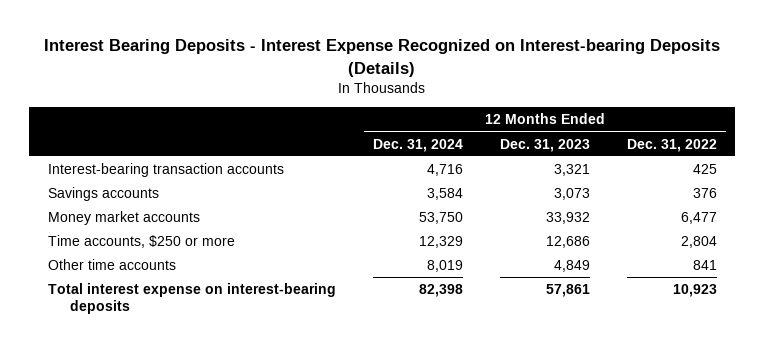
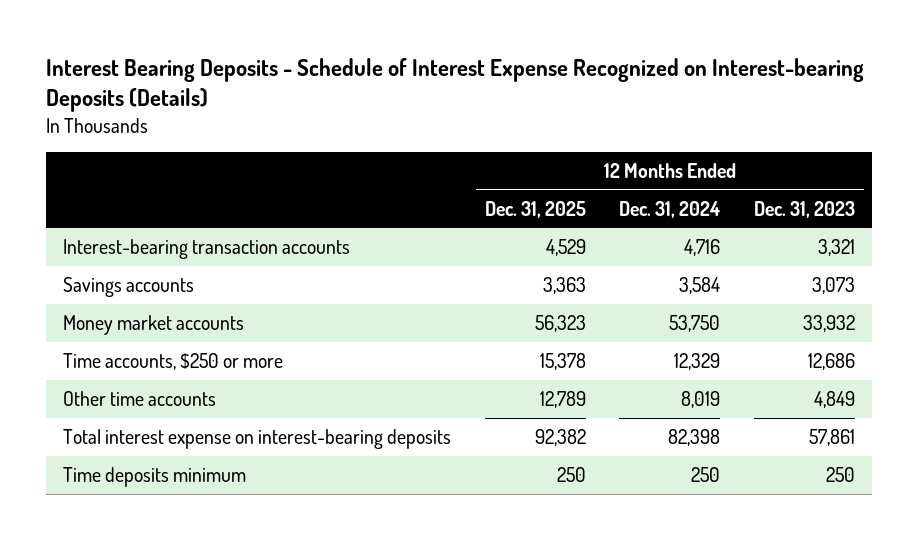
[44,39,721,77] Interest Bearing Deposits - Interest Expense Recognized on Interest-bearing Deposits (Details) -> [45,58,864,113] Interest Bearing Deposits - Schedule of Interest Expense Recognized on Interest-bearing Deposits (Details)
[626,138,717,152] Dec. 31, 2022 -> none
none -> [484,200,586,218] Dec. 31, 2025
none -> [62,466,246,487] Time deposits minimum

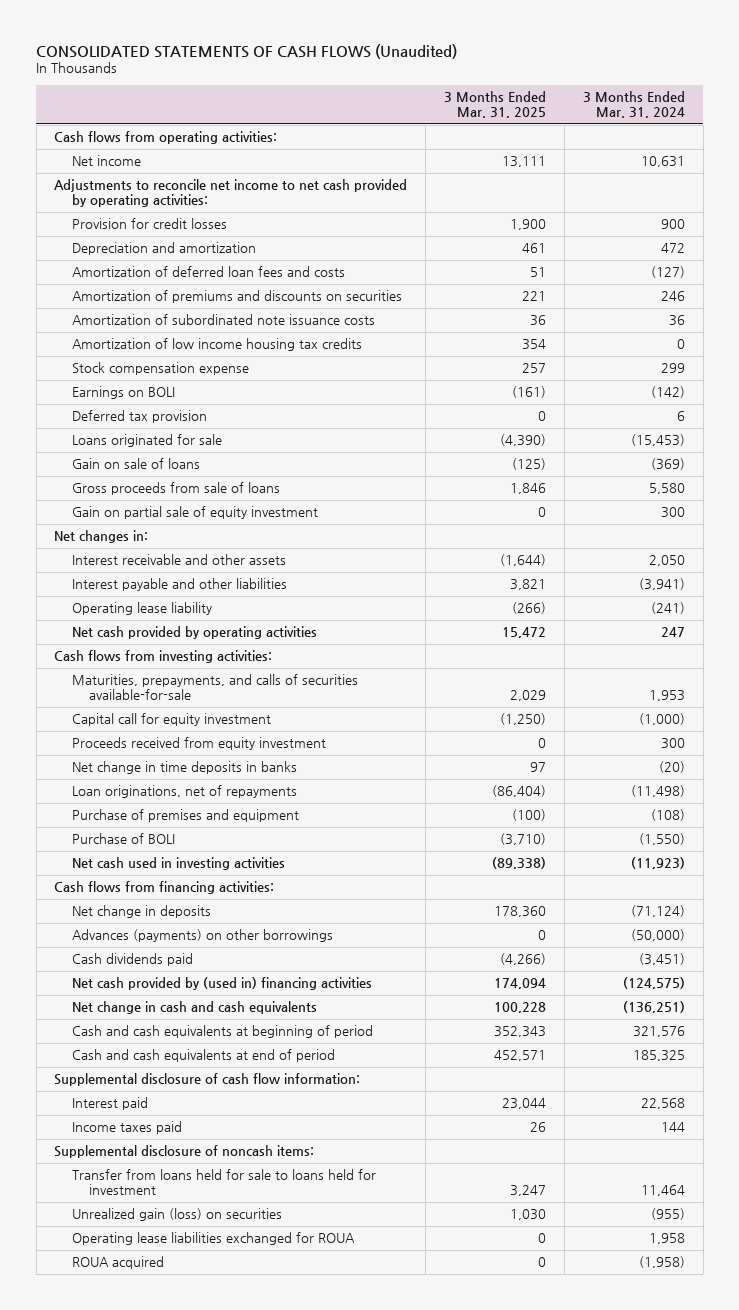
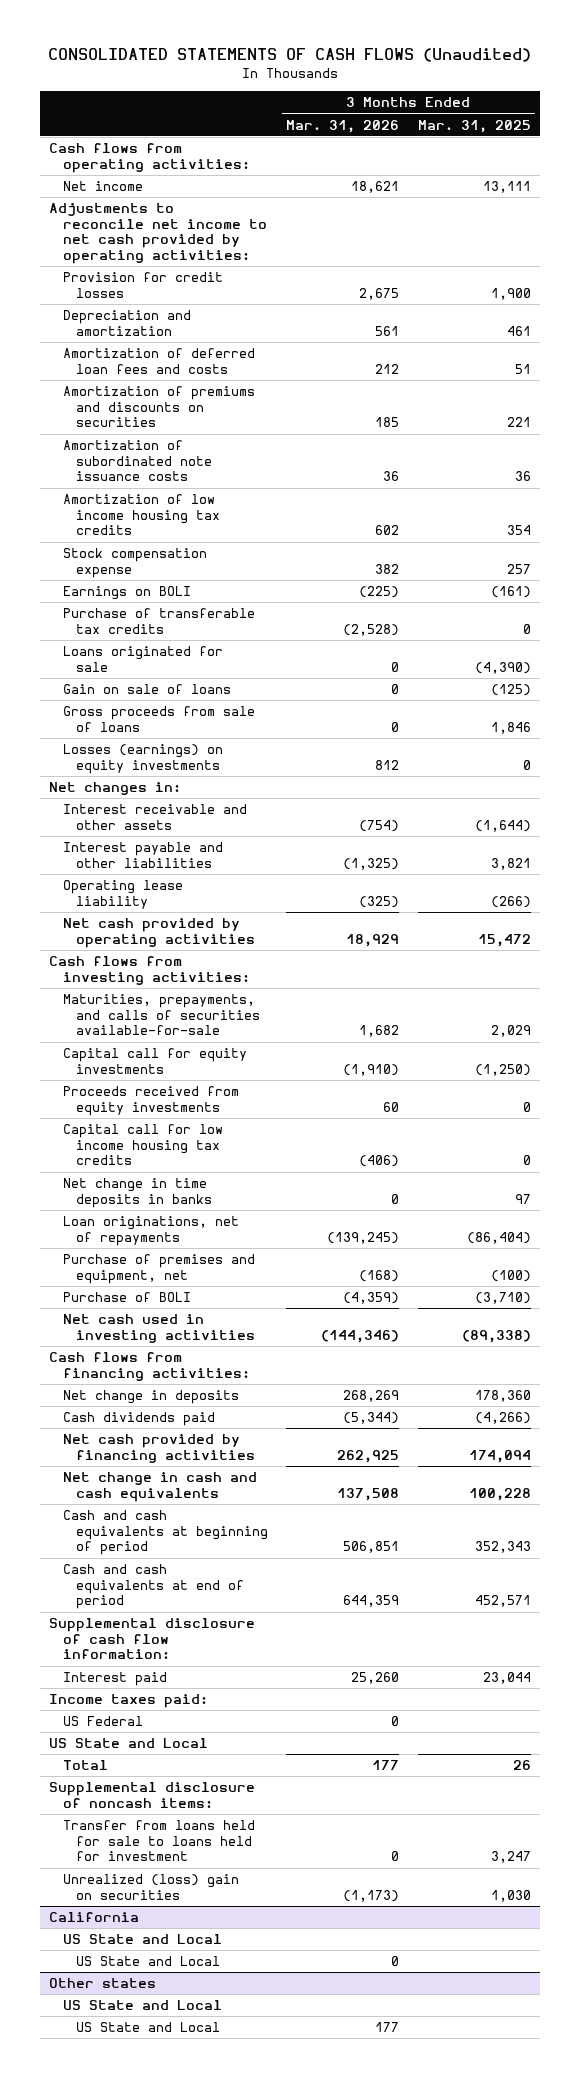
[582,91,685,119] 3 Months Ended Mar. 31, 2024 -> none
none -> [286,119,400,133] Mar. 31, 2026
[71,410,207,424] Deferred tax provision -> none
none -> [62,608,255,634] Purchase of transferable tax credits
[71,506,318,520] Gain on partial sale of equity investment -> none
none -> [62,744,223,774] Losses (earnings) on equity investments
[71,713,271,727] Capital call for equity investment -> [62,1048,247,1074] Capital call for equity investments
[71,737,326,751] Proceeds received from equity investment -> [62,1086,239,1116] Proceeds received from equity investments
none -> [62,1124,223,1166] Capital call for low income housing tax credits
[71,809,299,823] Purchase of premises and equipment -> [62,1254,255,1284] Purchase of premises and equipment, net
[71,929,333,943] Advances (payments) on other borrowings -> none
[71,977,372,991] Net cash provided by (used in) financing activities -> [62,1434,256,1463] Net cash provided by financing activities
none -> [48,1694,208,1709] Income taxes paid:
none -> [62,1716,143,1727] US Federal
none -> [48,1738,208,1749] US State and Local
[71,1121,182,1135] Income taxes paid -> [62,1760,108,1771] Total
[71,1232,355,1246] Operating lease liabilities exchanged for ROUA -> none
[71,1256,164,1270] ROUA acquired -> none
[71,1208,282,1222] Unrealized gain (loss) on securities -> [62,1874,239,1900] Unrealized (loss) gain on securities
none -> [48,1912,139,1923] California
none -> [62,1934,222,1945] US State and Local
none -> [76,1956,221,1967] US State and Local
none -> [48,1978,156,1989] Other states
none -> [62,2000,222,2011] US State and Local
none -> [76,2022,221,2033] US State and Local

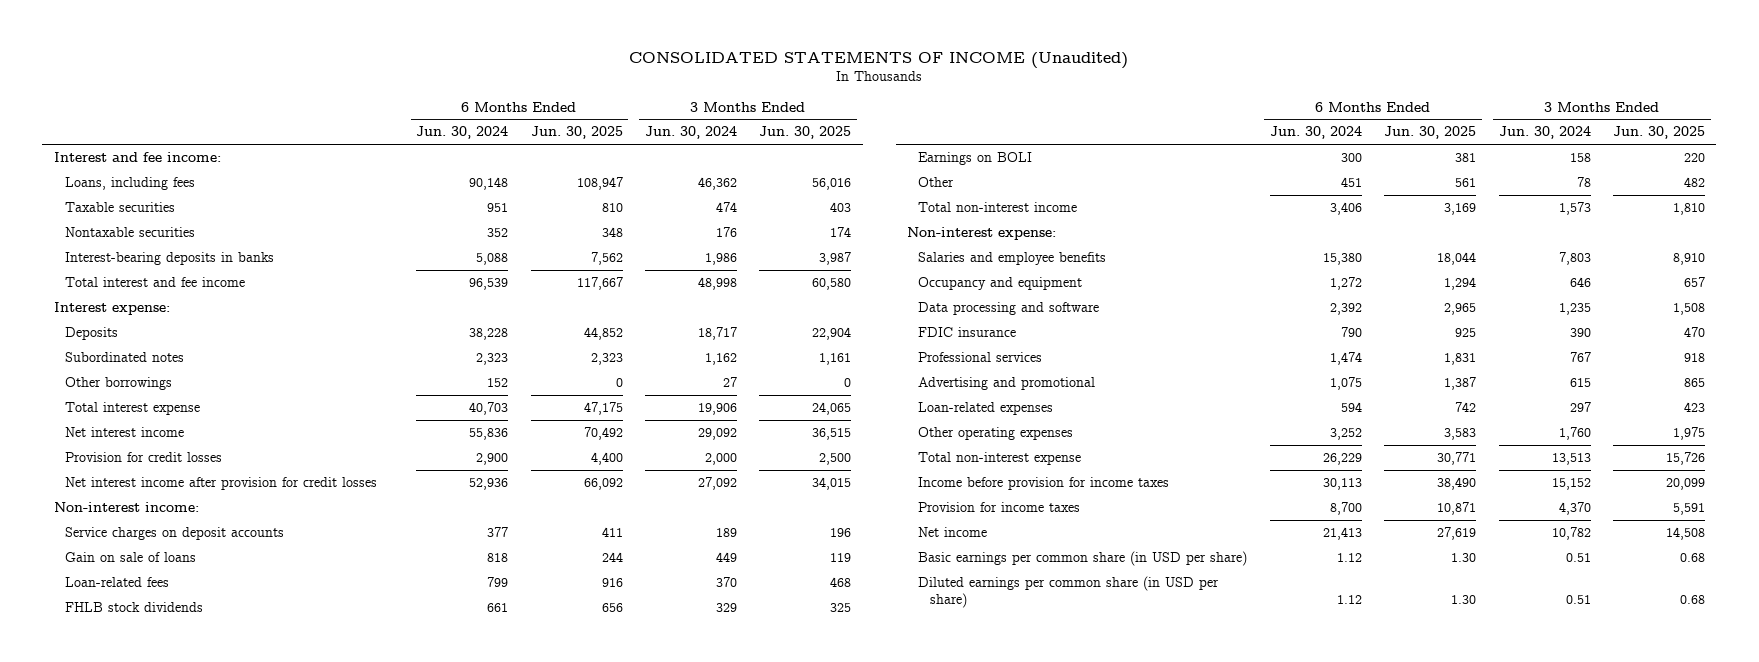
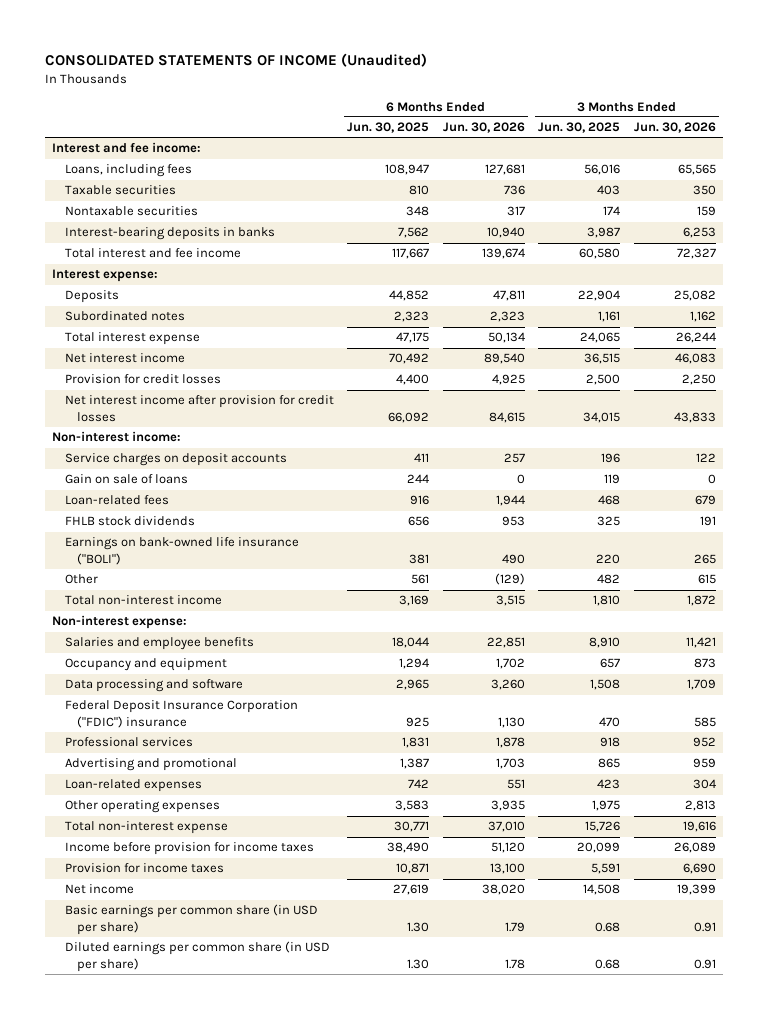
[416,126,509,140] Jun. 30, 2024 -> none
[645,126,738,140] Jun. 30, 2024 -> none
none -> [442,122,525,134] Jun. 30, 2026
none -> [633,122,716,134] Jun. 30, 2026
[64,376,172,390] Other borrowings -> none
[918,151,1033,165] Earnings on BOLI -> [64,537,299,565] Earnings on bank-owned life insurance ("BOLI")
[918,326,1017,337] FDIC insurance -> [64,700,298,728] Federal Deposit Insurance Corporation ("FDIC") insurance

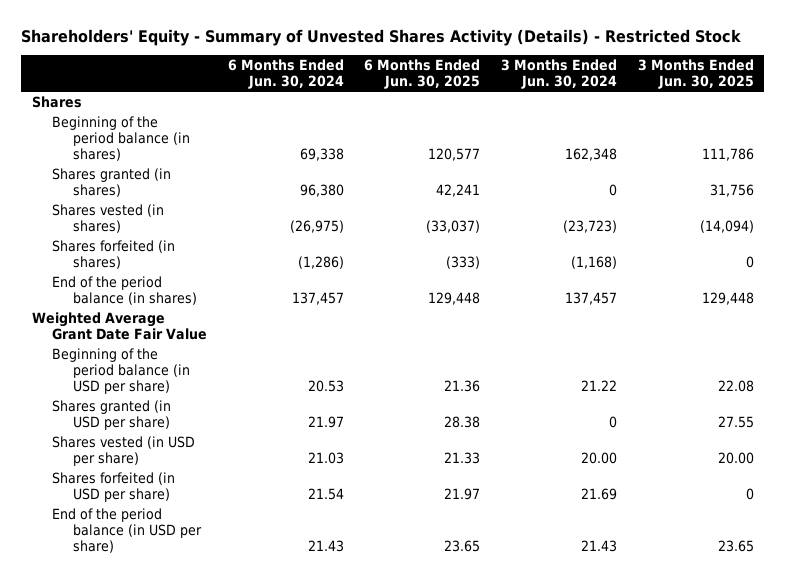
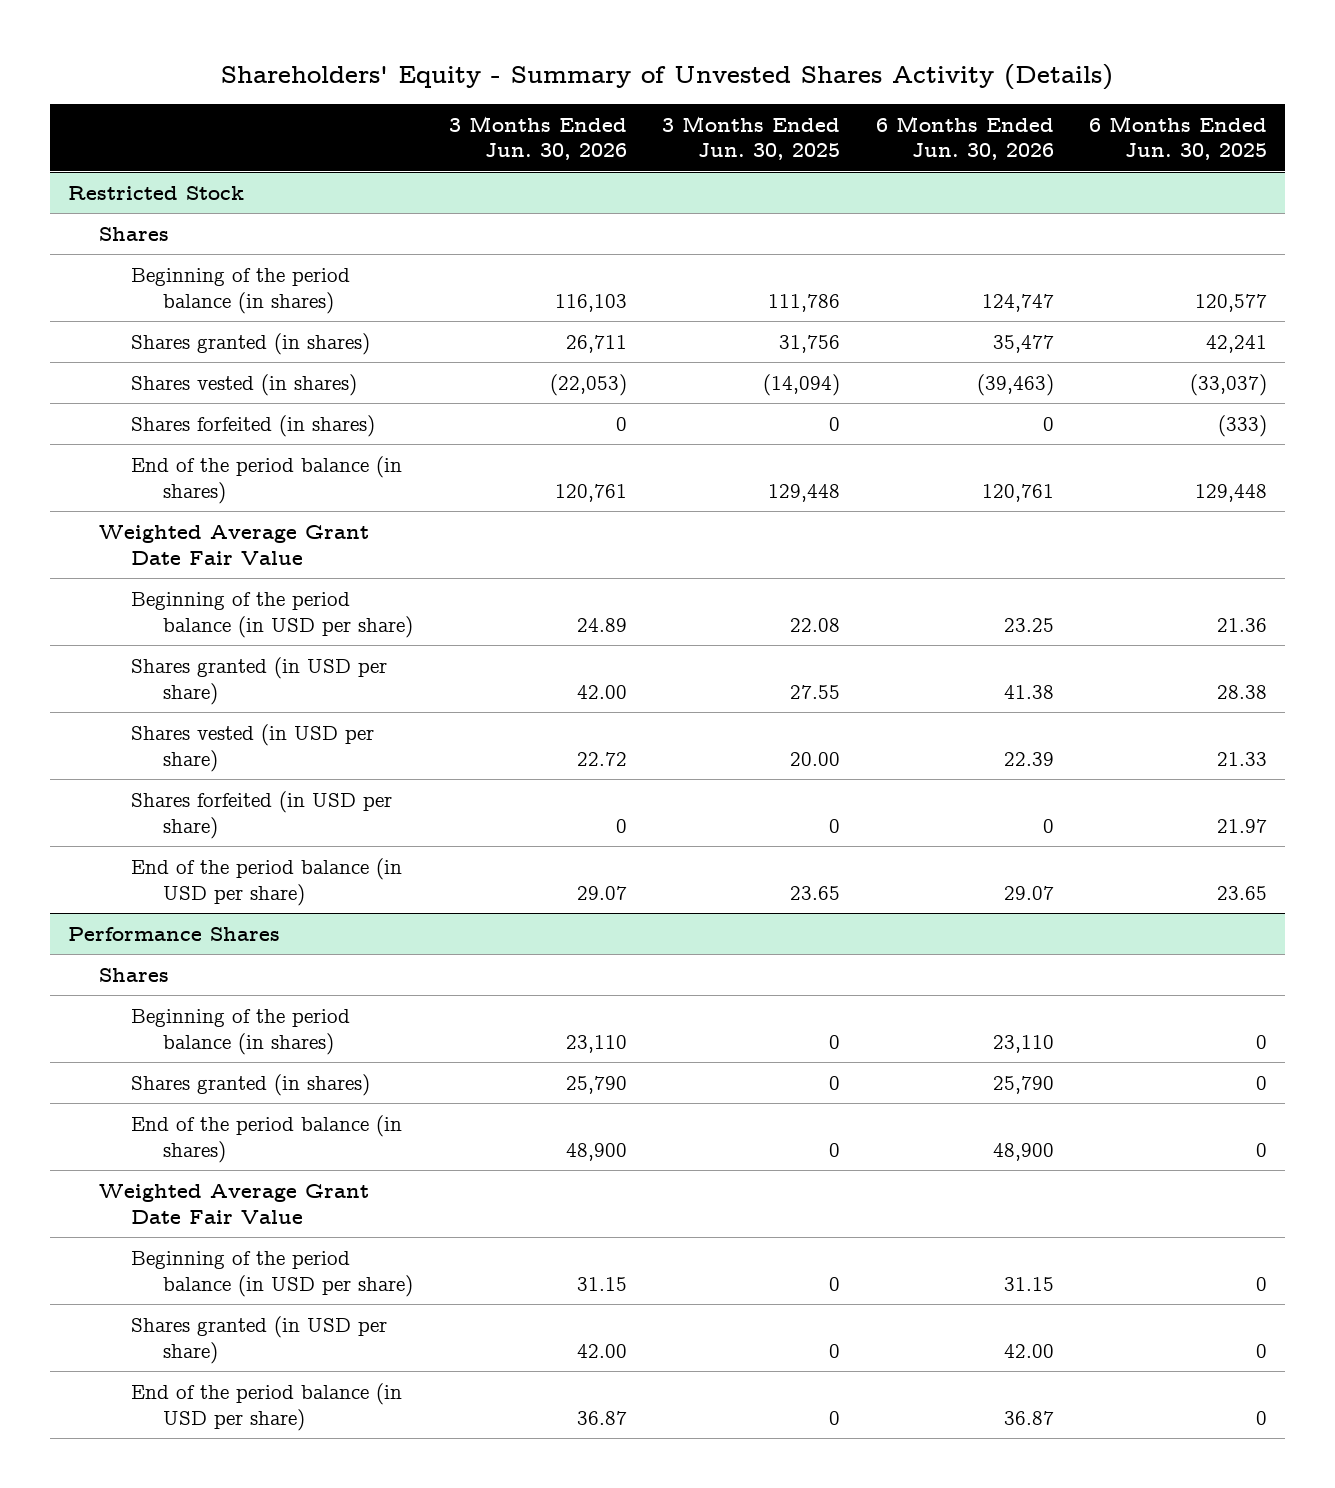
[21,29,742,47] Shareholders' Equity - Summary of Unvested Shares Activity (Details) - Restricted Stock -> [221,63,1114,90] Shareholders' Equity - Summary of Unvested Shares Activity (Details)
[227,59,344,90] 6 Months Ended Jun. 30, 2024 -> none
[501,59,618,90] 3 Months Ended Jun. 30, 2024 -> none
none -> [448,115,627,161] 3 Months Ended Jun. 30, 2026
none -> [875,115,1054,161] 6 Months Ended Jun. 30, 2026
none -> [67,185,244,200] Restricted Stock
none -> [67,926,280,941] Performance Shares
none -> [99,967,170,982] Shares
none -> [131,1008,351,1055] Beginning of the period balance (in shares)
none -> [131,1073,371,1096] Shares granted (in shares)
none -> [131,1114,403,1163] End of the period balance (in shares)
none -> [99,1183,370,1224] Weighted Average Grant Date Fair Value
none -> [131,1250,414,1297] Beginning of the period balance (in USD per share)
none -> [131,1315,388,1364] Shares granted (in USD per share)
none -> [131,1382,403,1431] End of the period balance (in USD per share)

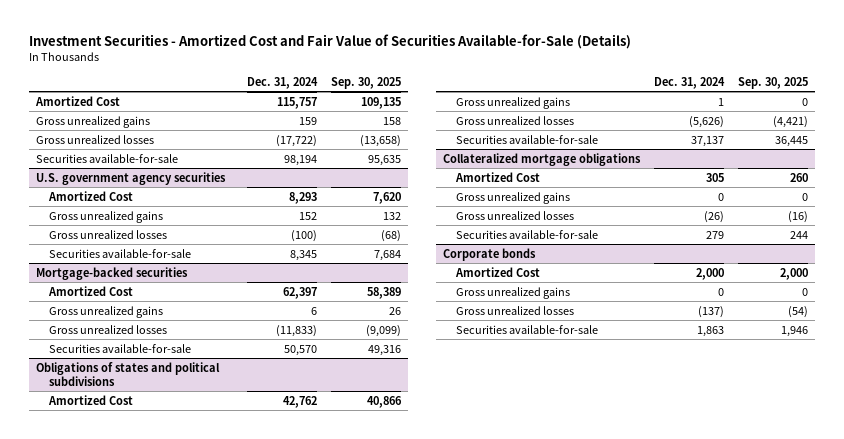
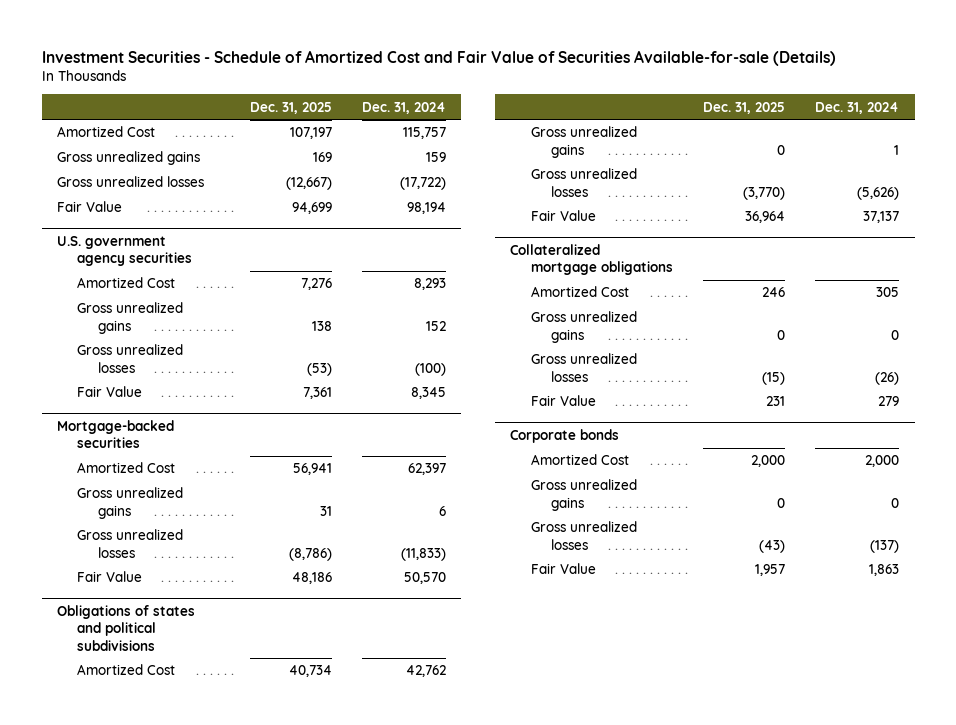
[28,34,631,50] Investment Securities - Amortized Cost and Fair Value of Securities Available-for-Sale (Details) -> [41,49,836,66] Investment Securities - Schedule of Amortized Cost and Fair Value of Securities Available-for-sale (Details)
[330,77,401,90] Sep. 30, 2025 -> none
none -> [249,101,332,114] Dec. 31, 2025
[35,153,178,163] Securities available-for-sale -> [56,201,122,213] Fair Value
[49,248,192,258] Securities available-for-sale -> [77,386,143,398] Fair Value
[49,343,192,353] Securities available-for-sale -> [77,571,143,583] Fair Value
[456,134,599,144] Securities available-for-sale -> [530,210,596,222] Fair Value
[456,229,599,239] Securities available-for-sale -> [530,395,596,407] Fair Value
[456,324,599,334] Securities available-for-sale -> [530,563,596,575] Fair Value

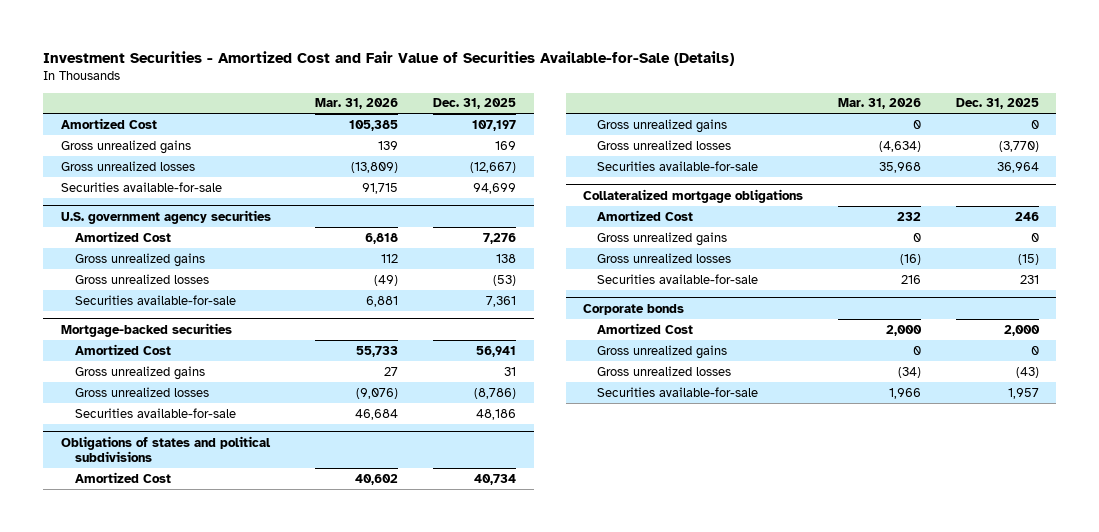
[41,49,836,66] Investment Securities - Schedule of Amortized Cost and Fair Value of Securities Available-for-sale (Details) -> [43,50,735,66] Investment Securities - Amortized Cost and Fair Value of Securities Available-for-Sale (Details)
[361,101,446,114] Dec. 31, 2024 -> none
none -> [315,98,399,110] Mar. 31, 2026
[56,201,122,213] Fair Value -> [60,181,222,192] Securities available-for-sale
[77,386,143,398] Fair Value -> [74,294,236,305] Securities available-for-sale
[77,571,143,583] Fair Value -> [74,407,236,418] Securities available-for-sale
[530,210,596,222] Fair Value -> [597,160,759,171] Securities available-for-sale
[530,395,596,407] Fair Value -> [597,273,759,284] Securities available-for-sale
[530,563,596,575] Fair Value -> [597,386,759,397] Securities available-for-sale

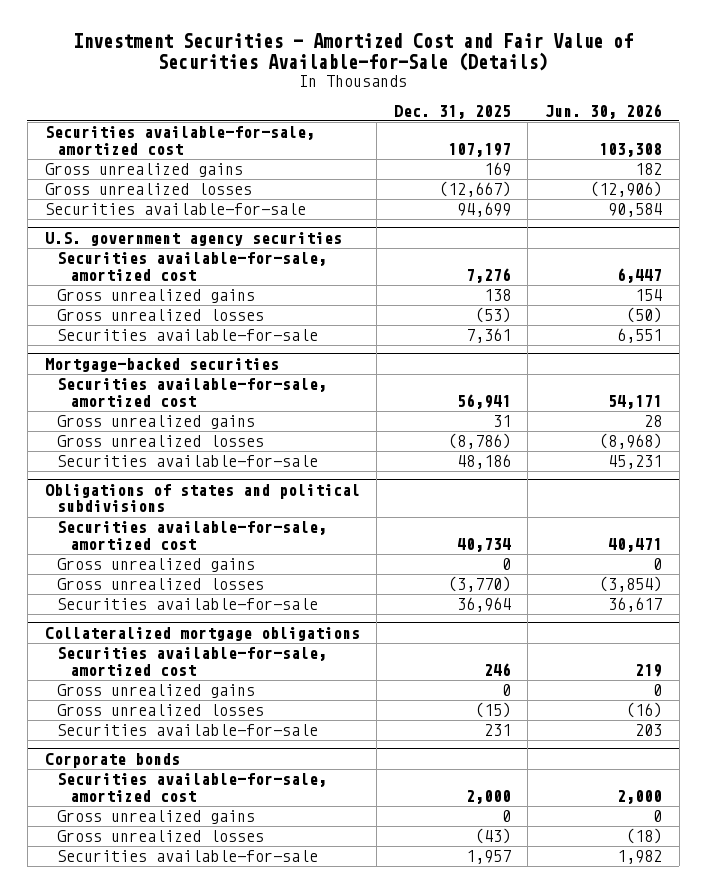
[315,98,399,110] Mar. 31, 2026 -> none
none -> [545,103,663,119] Jun. 30, 2026
[60,117,157,129] Amortized Cost -> [44,126,315,156] Securities available-for-sale, amortized cost
[74,230,171,242] Amortized Cost -> [57,252,328,282] Securities available-for-sale, amortized cost
[74,343,171,355] Amortized Cost -> [57,378,328,408] Securities available-for-sale, amortized cost
[74,471,171,483] Amortized Cost -> [57,521,328,551] Securities available-for-sale, amortized cost
[597,209,694,221] Amortized Cost -> [57,647,328,677] Securities available-for-sale, amortized cost
[597,322,694,334] Amortized Cost -> [57,773,328,803] Securities available-for-sale, amortized cost

